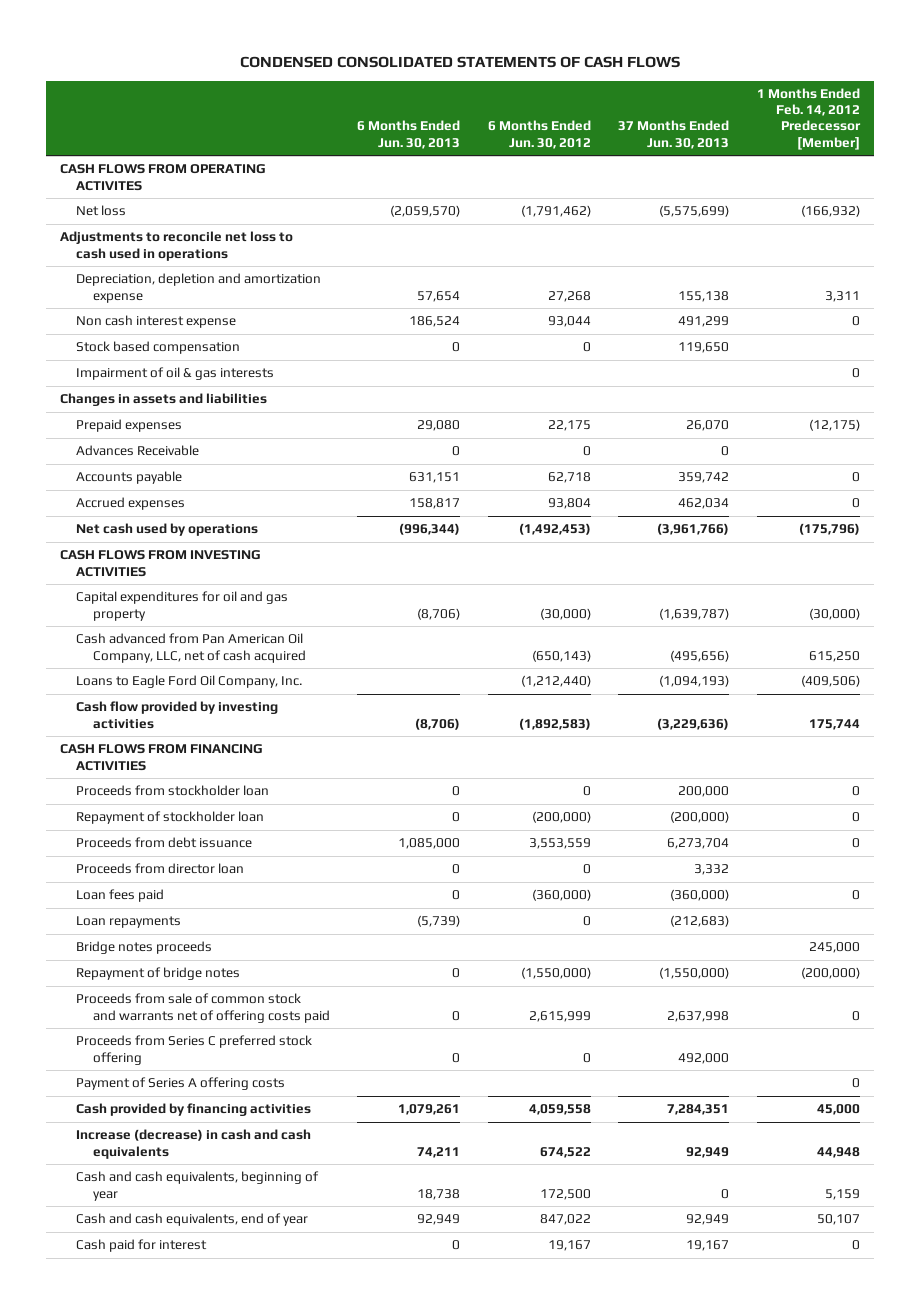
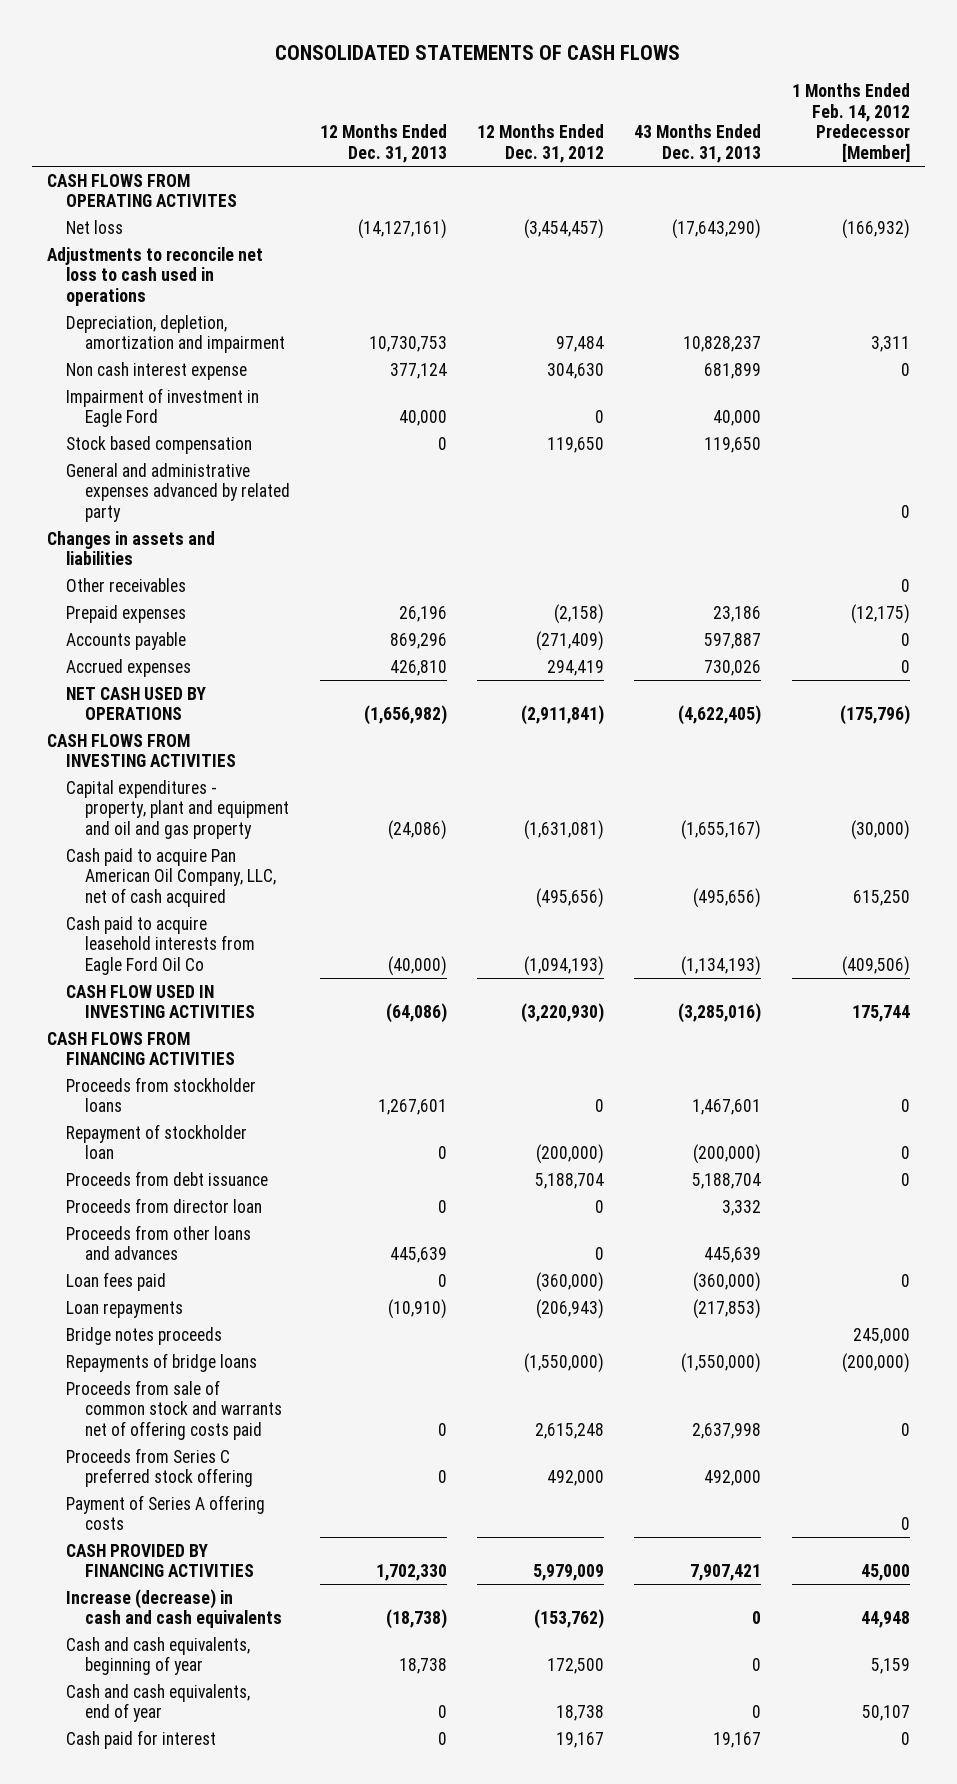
[240,56,681,69] CONDENSED CONSOLIDATED STATEMENTS OF CASH FLOWS -> [275,44,681,60] CONSOLIDATED STATEMENTS OF CASH FLOWS
[357,120,461,149] 6 Months Ended Jun. 30, 2013 -> none
[487,120,591,149] 6 Months Ended Jun. 30, 2012 -> none
[618,120,730,149] 37 Months Ended Jun. 30, 2013 -> none
none -> [319,124,447,163] 12 Months Ended Dec. 31, 2013
none -> [477,124,605,163] 12 Months Ended Dec. 31, 2012
none -> [634,124,762,163] 43 Months Ended Dec. 31, 2013
[76,273,322,303] Depreciation, depletion and amortization expense -> [65,314,285,354] Depreciation, depletion, amortization and impairment
none -> [65,387,259,428] Impairment of investment in Eagle Ford
[76,367,275,381] Impairment of oil & gas interests -> none
none -> [65,462,290,523] General and administrative expenses advanced by related party
none -> [65,577,186,592] Other receivables
[76,445,200,457] Advances Receivable -> none
[76,523,259,537] Net cash used by operations -> [65,686,206,721] NET CASH USED BY OPERATIONS
[76,591,289,621] Capital expenditures for oil and gas property -> [65,779,289,840] Capital expenditures - property, plant and equipment and oil and gas property
[76,633,306,663] Cash advanced from Pan American Oil Company, LLC, net of cash acquired -> [65,847,276,908] Cash paid to acquire Pan American Oil Company, LLC, net of cash acquired
[76,675,303,689] Loans to Eagle Ford Oil Company, Inc. -> [65,915,255,976] Cash paid to acquire leasehold interests from Eagle Ford Oil Co
[76,701,279,729] Cash flow provided by investing activities -> [65,984,255,1019] CASH FLOW USED IN INVESTING ACTIVITIES
[76,785,270,797] Proceeds from stockholder loan -> [65,1076,256,1113] Proceeds from stockholder loans
none -> [65,1224,251,1261] Proceeds from other loans and advances
[76,967,241,981] Repayment of bridge notes -> [65,1352,257,1372] Repayments of bridge loans
[76,1103,312,1117] Cash provided by financing activities -> [65,1543,254,1578] CASH PROVIDED BY FINANCING ACTIVITIES

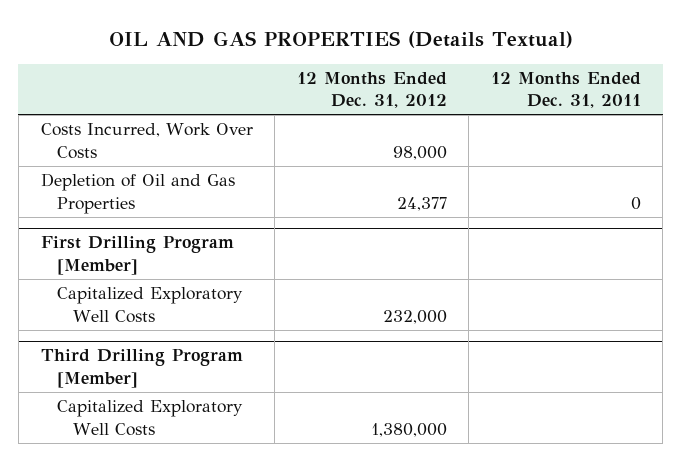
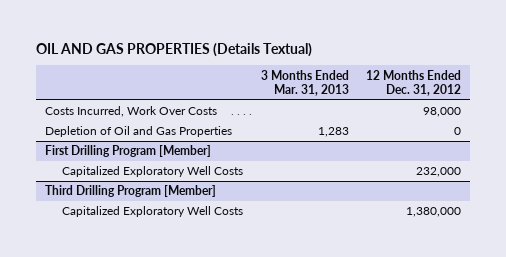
[490,71,641,109] 12 Months Ended Dec. 31, 2011 -> none
none -> [260,69,349,96] 3 Months Ended Mar. 31, 2013
[396,196,447,211] 24,377 -> [454,127,462,136] 0

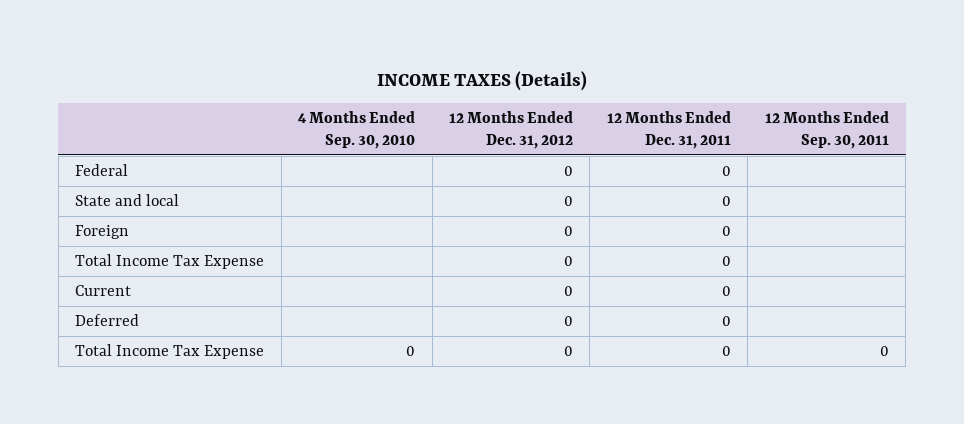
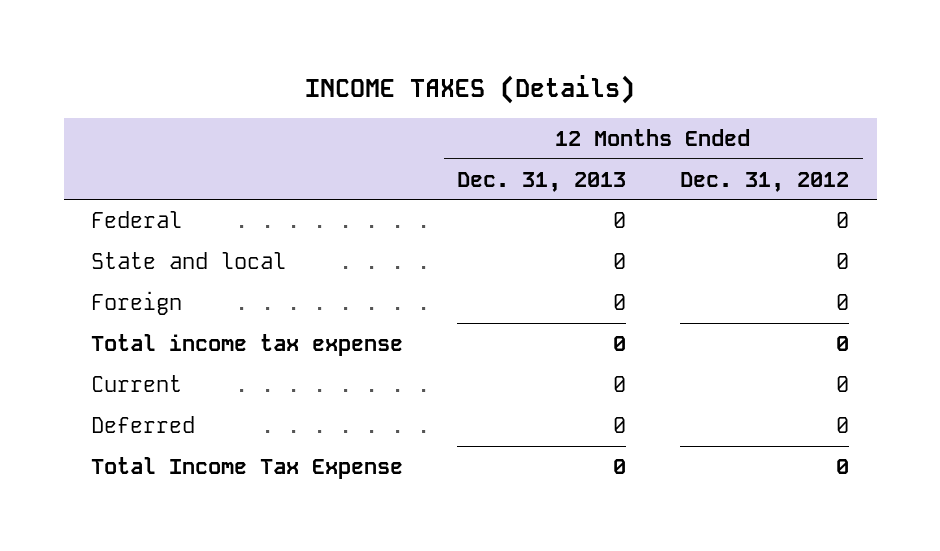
[298,111,416,149] 4 Months Ended Sep. 30, 2010 -> none
[606,111,731,149] 12 Months Ended Dec. 31, 2011 -> none
[764,111,889,149] 12 Months Ended Sep. 30, 2011 -> none
none -> [457,171,627,192] Dec. 31, 2013
[75,254,265,270] Total Income Tax Expense -> [90,333,403,356] Total income tax expense

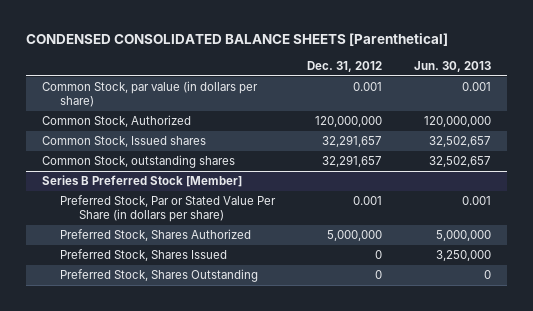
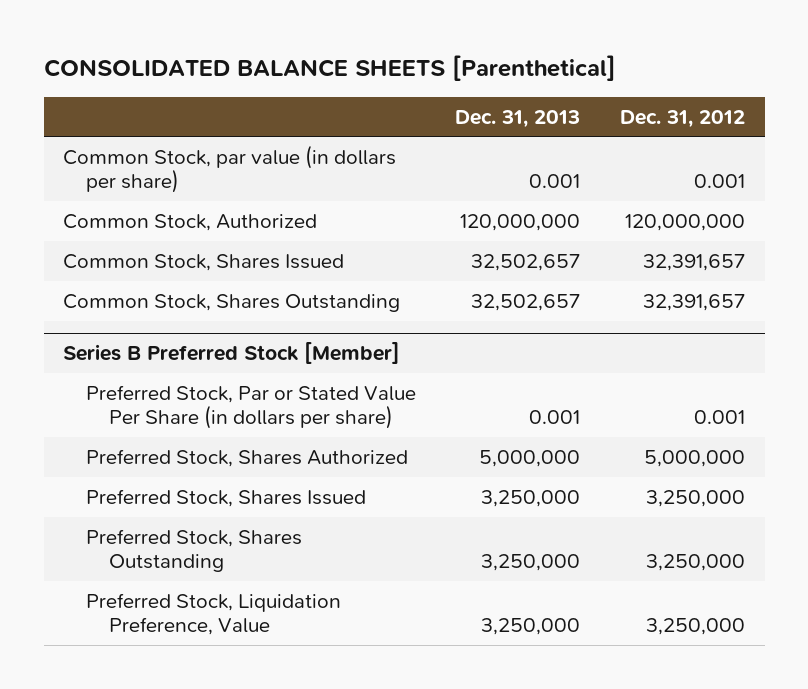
[26,33,449,47] CONDENSED CONSOLIDATED BALANCE SHEETS [Parenthetical] -> [43,54,616,81] CONSOLIDATED BALANCE SHEETS [Parenthetical]
[414,61,492,73] Jun. 30, 2013 -> none
none -> [455,109,581,128] Dec. 31, 2013
[42,136,207,148] Common Stock, Issued shares -> [63,253,345,271] Common Stock, Shares Issued
[322,135,383,148] 32,291,657 -> [642,253,745,271] 32,391,657
[42,155,236,169] Common Stock, outstanding shares -> [63,293,401,312] Common Stock, Shares Outstanding
[322,155,383,168] 32,291,657 -> [642,293,745,311] 32,391,657
[375,250,383,260] 0 -> [645,489,745,507] 3,250,000
[375,270,383,280] 0 -> [645,554,745,572] 3,250,000
none -> [85,592,341,636] Preferred Stock, Liquidation Preference, Value

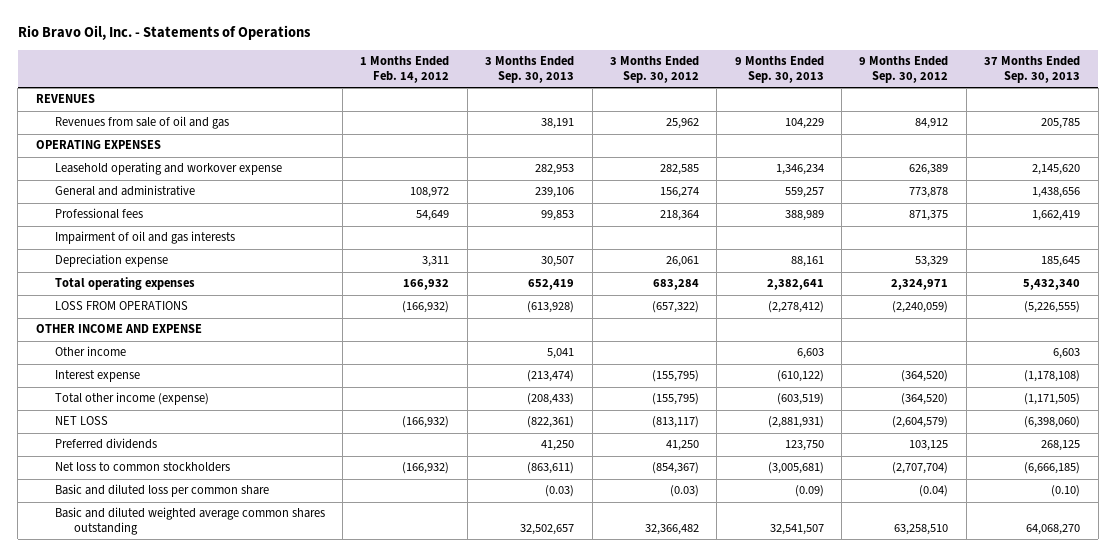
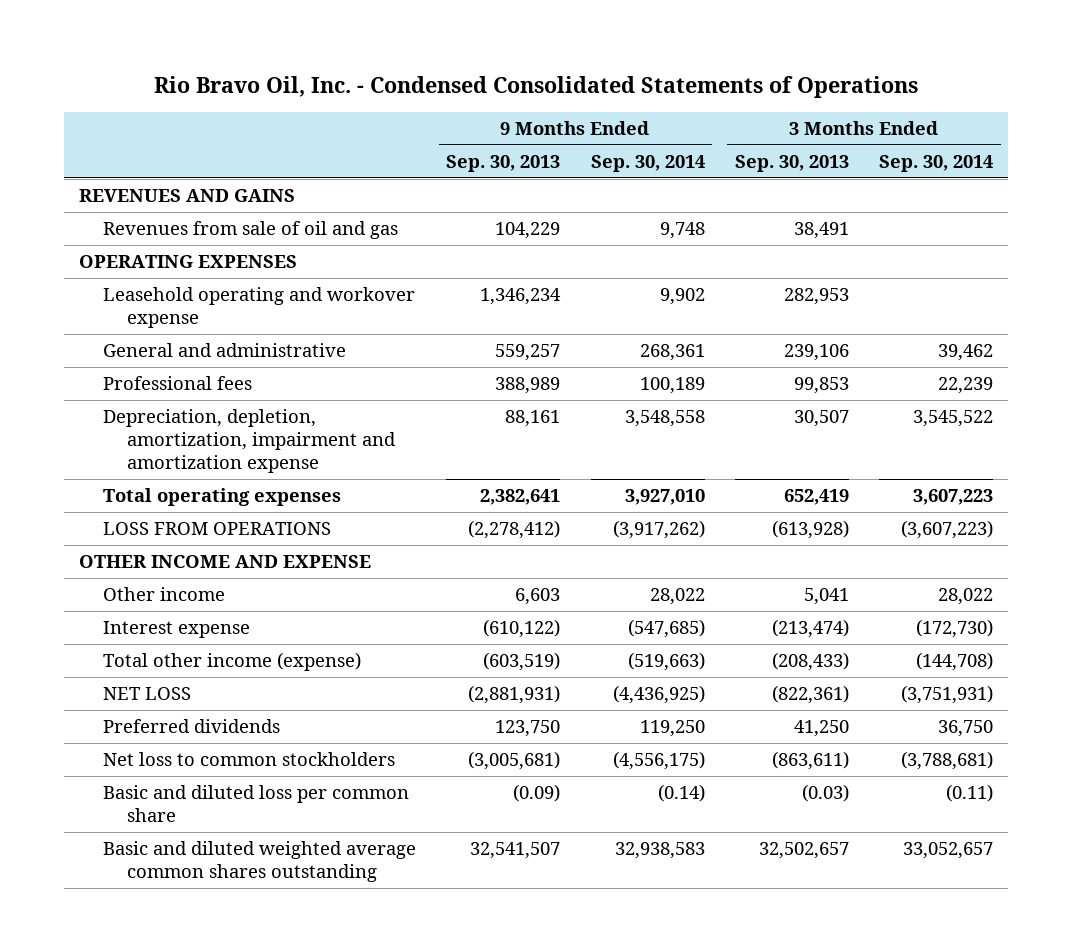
[17,25,311,41] Rio Bravo Oil, Inc. - Statements of Operations -> [154,76,919,99] Rio Bravo Oil, Inc. - Condensed Consolidated Statements of Operations
[360,56,450,84] 1 Months Ended Feb. 14, 2012 -> none
[609,56,699,84] 3 Months Ended Sep. 30, 2012 -> none
[859,56,949,84] 9 Months Ended Sep. 30, 2012 -> none
[984,56,1081,84] 37 Months Ended Sep. 30, 2013 -> none
none -> [590,154,705,172] Sep. 30, 2014
none -> [879,154,994,172] Sep. 30, 2014
[35,94,95,104] REVENUES -> [79,189,296,203] REVENUES AND GAINS
[541,118,575,130] 38,191 -> [793,222,849,240] 38,491
[54,231,235,245] Impairment of oil and gas interests -> none
[54,254,168,268] Depreciation expense -> [102,409,396,474] Depreciation, depletion, amortization, impairment and amortization expense

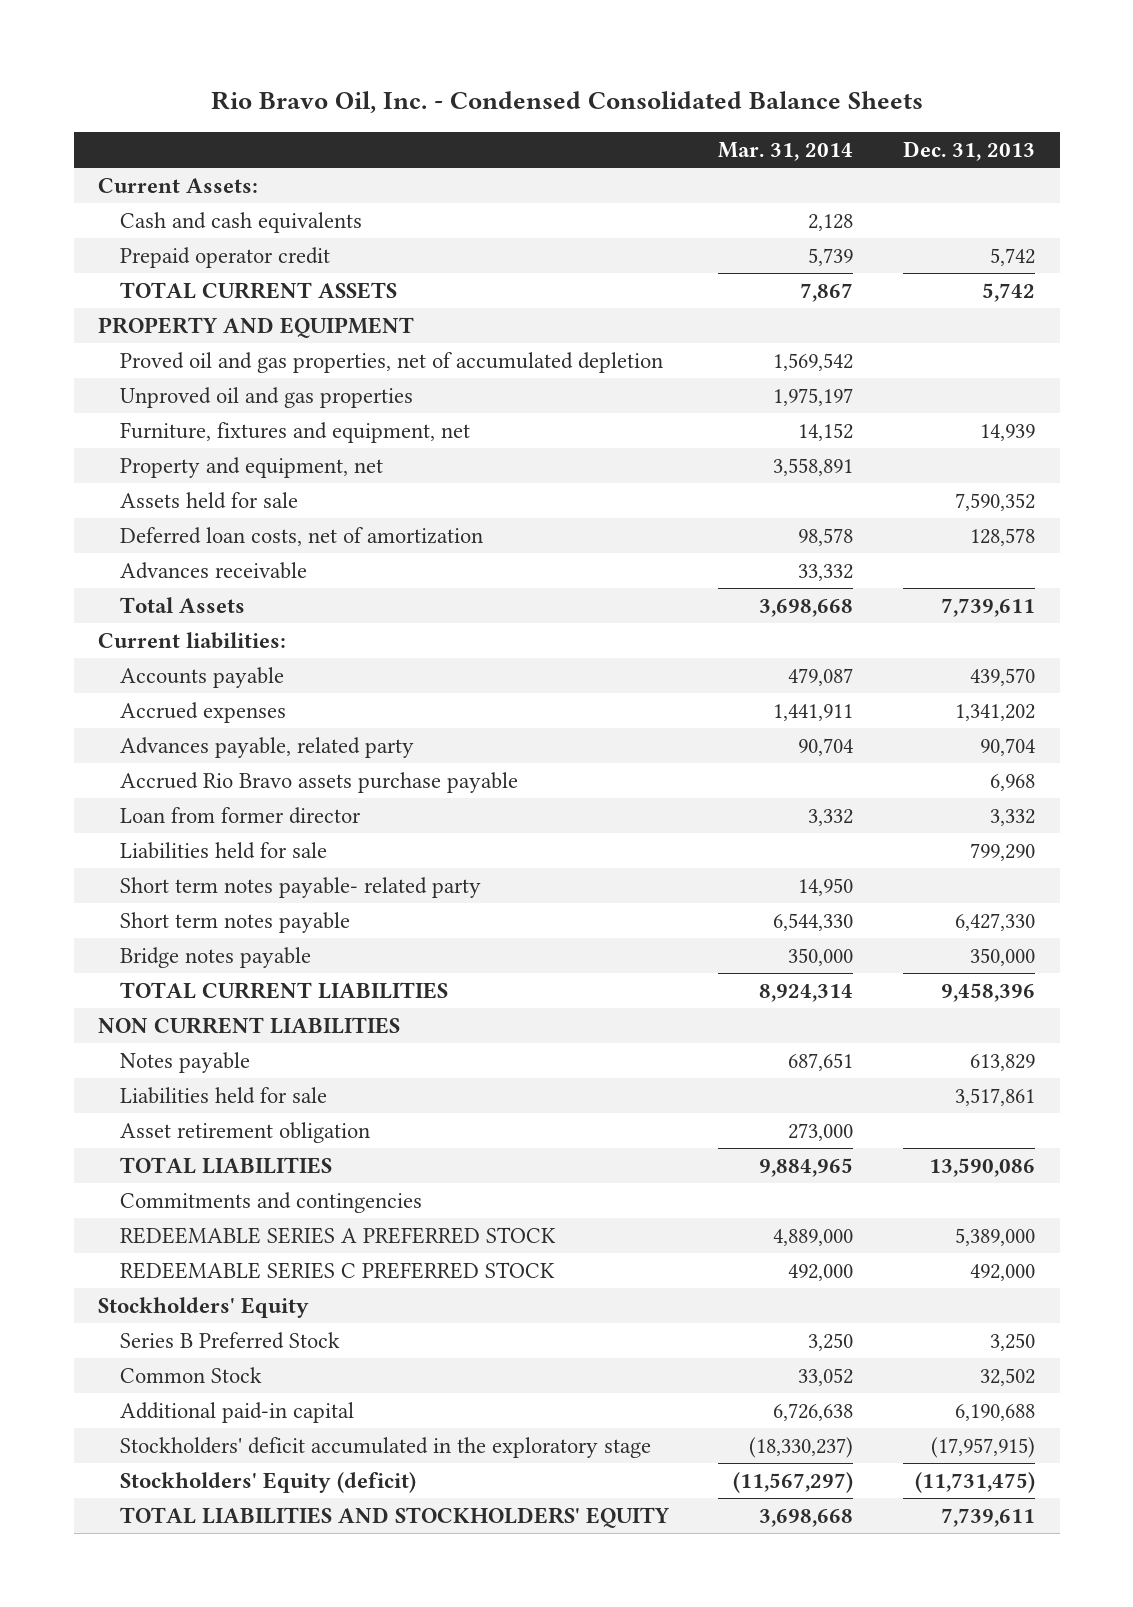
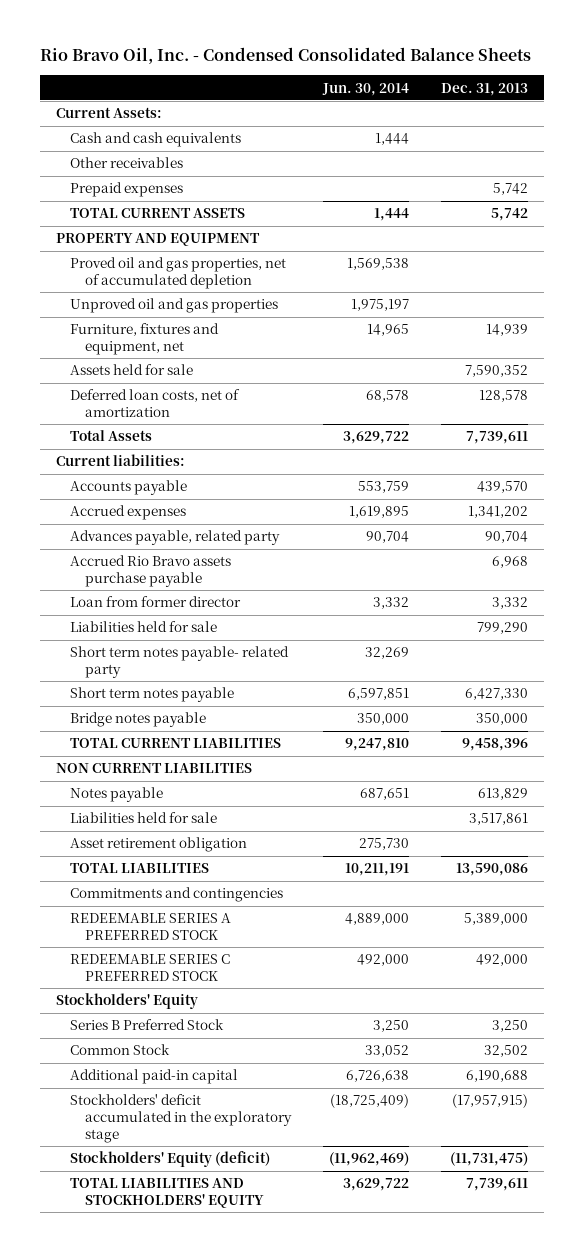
[718,141,854,161] Mar. 31, 2014 -> none
none -> [321,82,409,96] Jun. 30, 2014
none -> [70,157,184,169] Other receivables
[119,247,330,269] Prepaid operator credit -> [70,182,184,198] Prepaid expenses
[119,457,383,479] Property and equipment, net -> none
[119,562,307,580] Advances receivable -> none

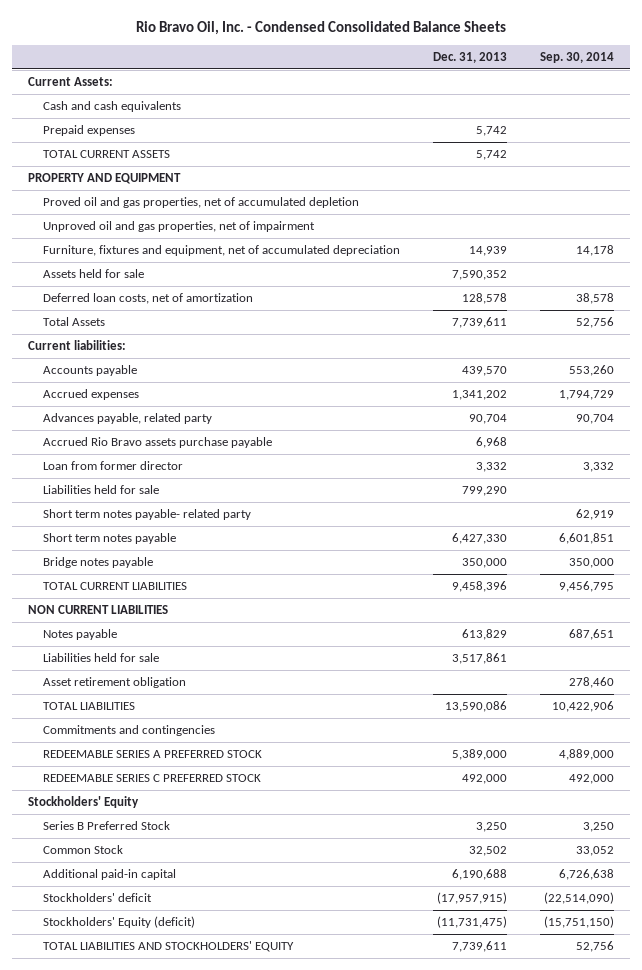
[321,82,409,96] Jun. 30, 2014 -> none
none -> [539,52,614,64] Sep. 30, 2014
[70,157,184,169] Other receivables -> none
[70,298,279,314] Unproved oil and gas properties -> [42,221,315,233] Unproved oil and gas properties, net of impairment
[70,323,220,356] Furniture, fixtures and equipment, net -> [42,245,400,257] Furniture, fixtures and equipment, net of accumulated depreciation
[70,1094,292,1143] Stockholders' deficit accumulated in the exploratory stage -> [42,893,152,903] Stockholders' deficit

